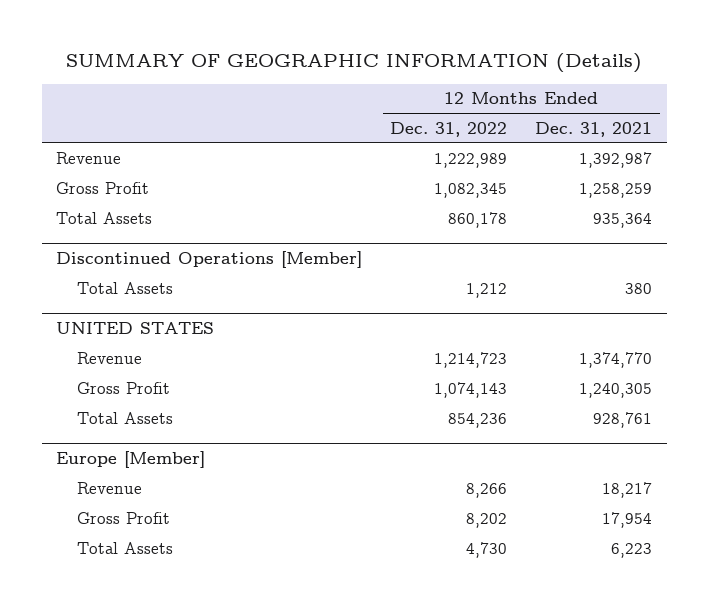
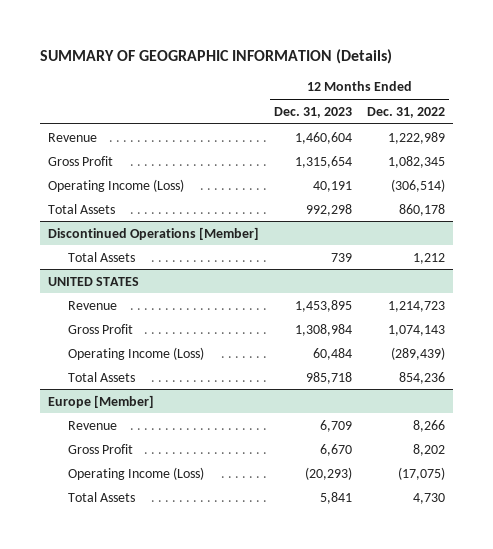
[535,121,653,137] Dec. 31, 2021 -> none
none -> [274,106,353,118] Dec. 31, 2023
none -> [47,178,184,192] Operating Income (Loss)
none -> [67,346,204,360] Operating Income (Loss)
none -> [67,466,204,480] Operating Income (Loss)

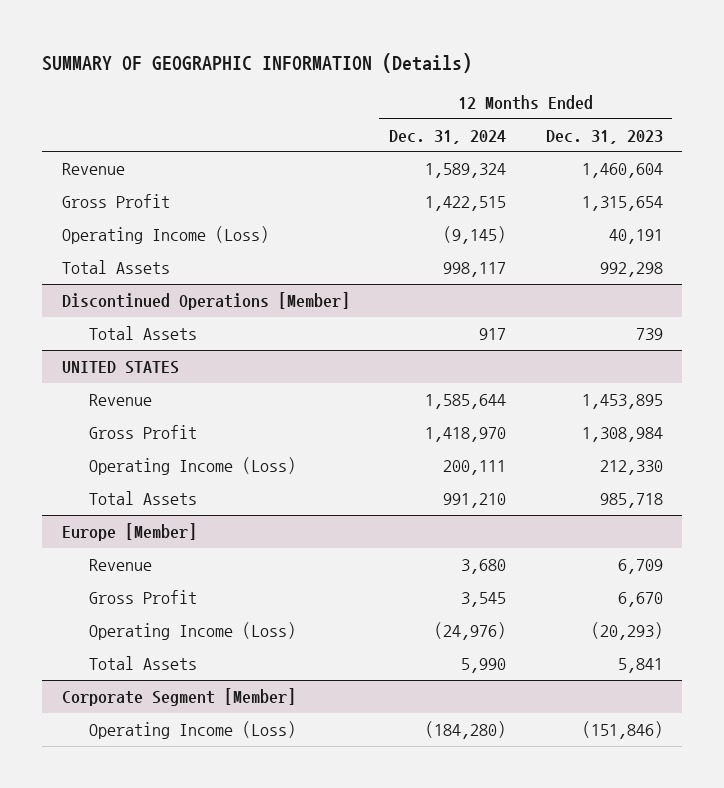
[367,106,446,118] Dec. 31, 2022 -> none
none -> [389,129,507,144] Dec. 31, 2024
[313,347,353,360] 60,484 -> [599,459,663,475] 212,330
none -> [61,687,296,706] Corporate Segment [Member]
none -> [89,720,297,739] Operating Income (Loss)

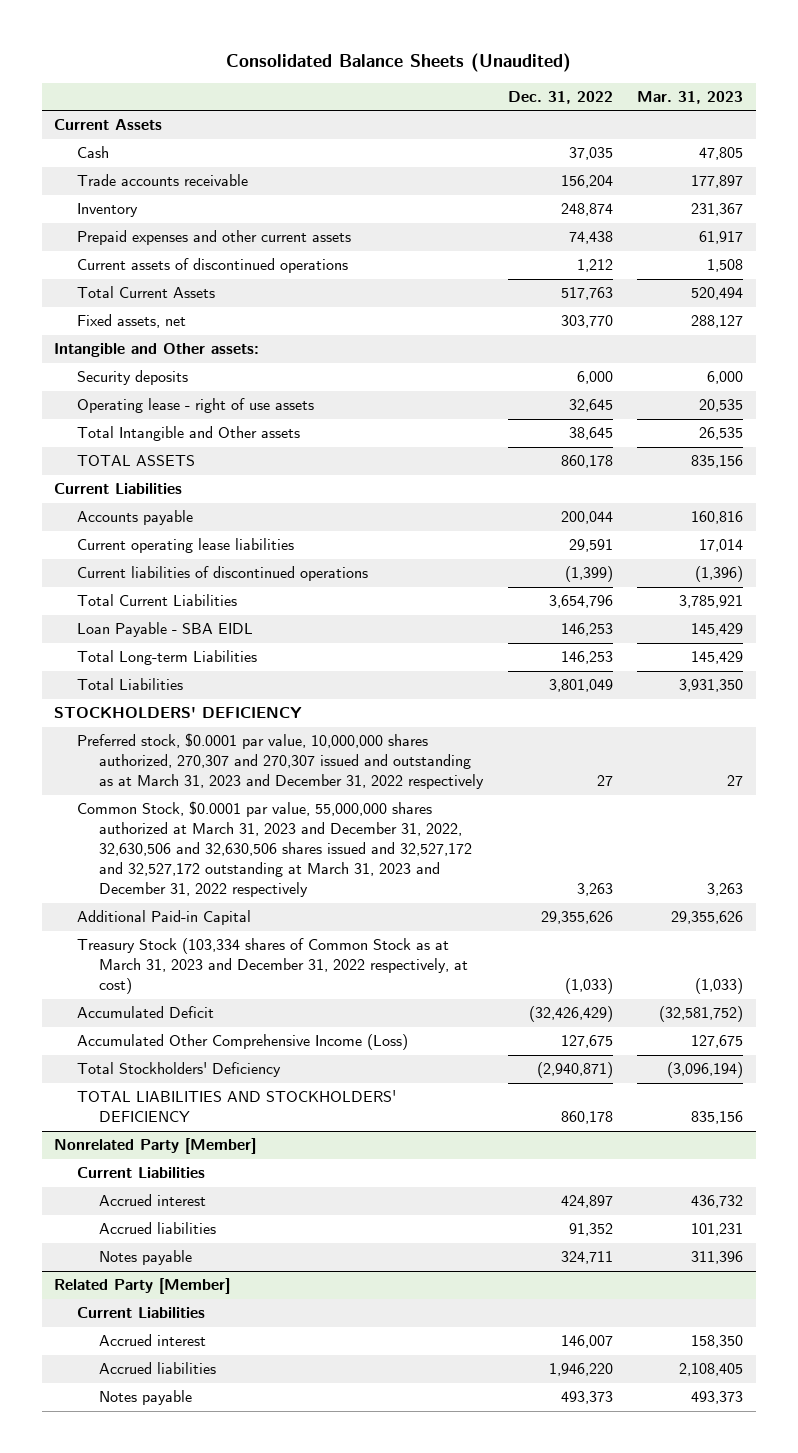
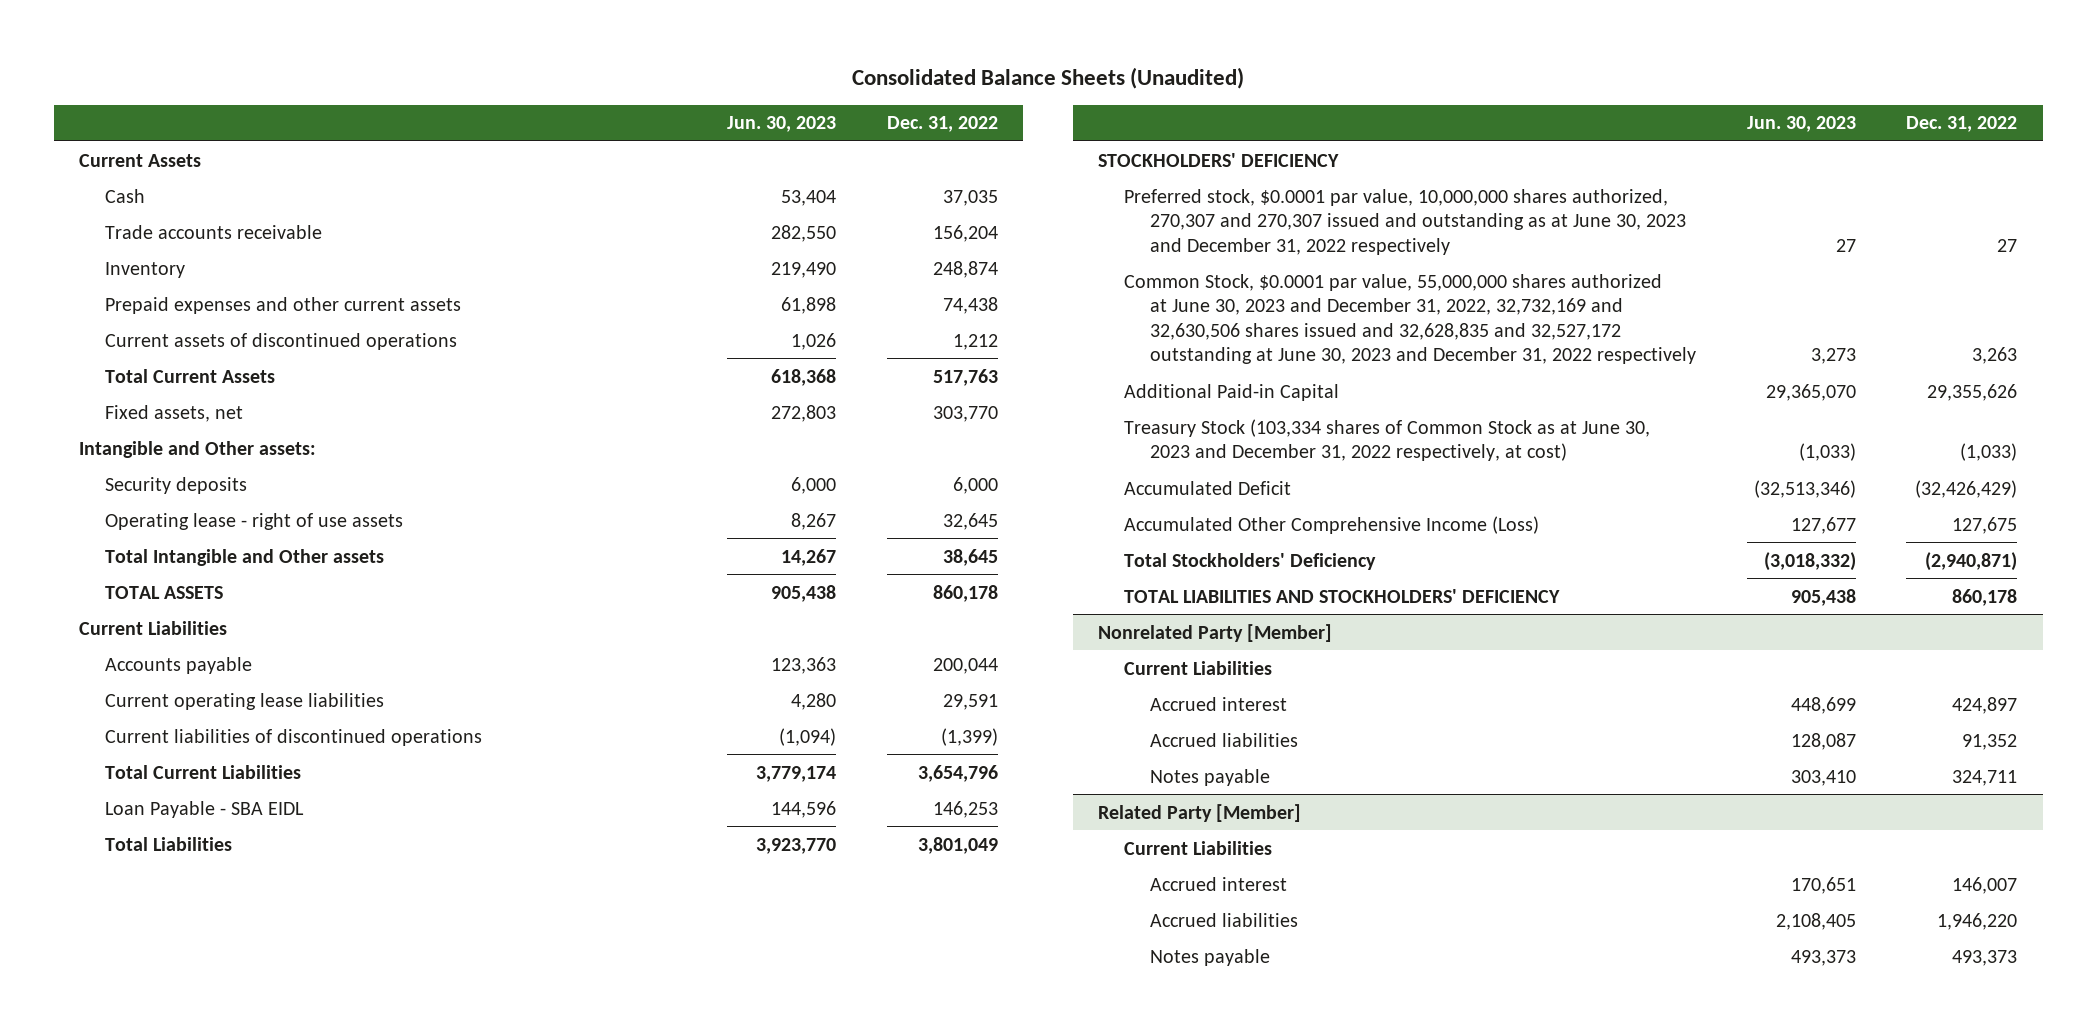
[637,91,744,105] Mar. 31, 2023 -> none
none -> [727,116,837,133] Jun. 30, 2023
[76,650,257,666] Total Long-term Liabilities -> none
[76,733,485,790] Preferred stock, $0.0001 par value, 10,000,000 shares authorized, 270,307 and 270,307 issued and outstanding as at March 31, 2023 and December 31, 2022 respectively -> [1124,188,1686,255] Preferred stock, $0.0001 par value, 10,000,000 shares authorized, 270,307 and 270,307 issued and outstanding as at June 30, 2023 and December 31, 2022 respectively
[76,801,473,898] Common Stock, $0.0001 par value, 55,000,000 shares authorized at March 31, 2023 and December 31, 2022, 32,630,506 and 32,630,506 shares issued and 32,527,172 and 32,527,172 outstanding at March 31, 2023 and December 31, 2022 respectively -> [1124,273,1696,365] Common Stock, $0.0001 par value, 55,000,000 shares authorized at June 30, 2023 and December 31, 2022, 32,732,169 and 32,630,506 shares issued and 32,628,835 and 32,527,172 outstanding at June 30, 2023 and December 31, 2022 respectively
[76,938,469,995] Treasury Stock (103,334 shares of Common Stock as at March 31, 2023 and December 31, 2022 respectively, at cost) -> [1124,418,1651,462] Treasury Stock (103,334 shares of Common Stock as at June 30, 2023 and December 31, 2022 respectively, at cost)

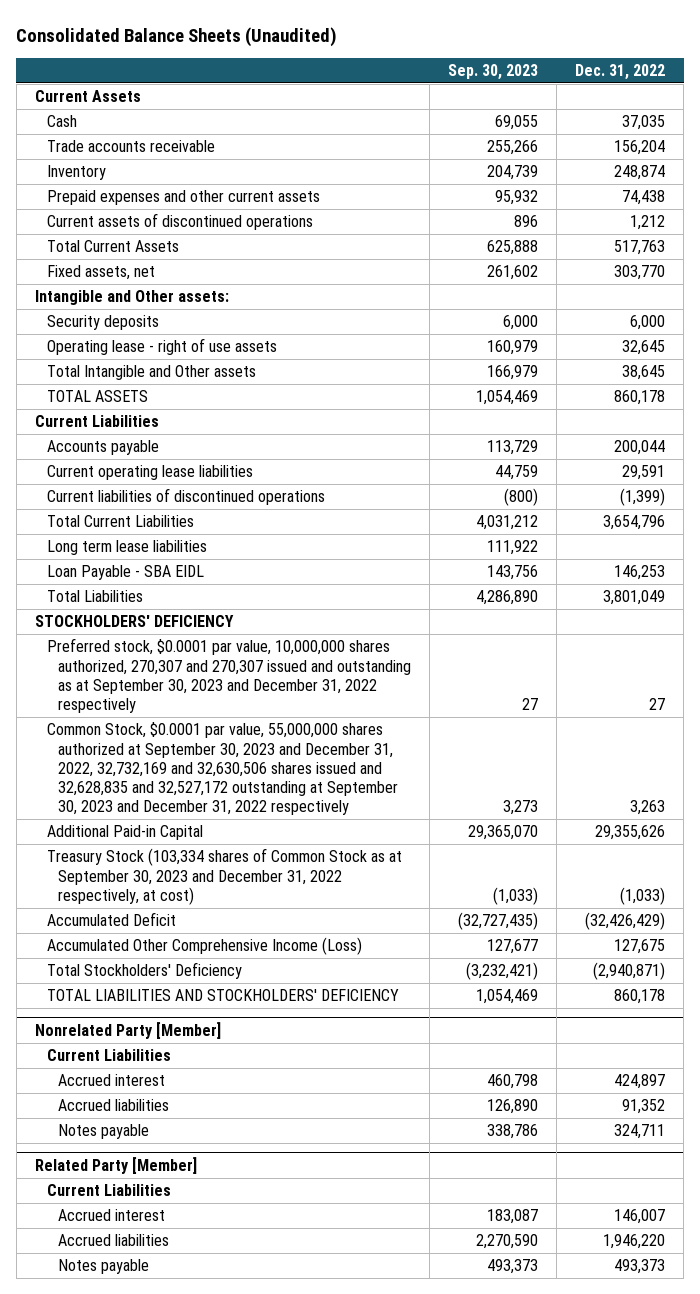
[727,116,837,133] Jun. 30, 2023 -> none
none -> [448,63,539,80] Sep. 30, 2023
none -> [46,540,207,556] Long term lease liabilities
[1124,188,1686,255] Preferred stock, $0.0001 par value, 10,000,000 shares authorized, 270,307 and 270,307 issued and outstanding as at June 30, 2023 and December 31, 2022 respectively -> [46,638,411,714] Preferred stock, $0.0001 par value, 10,000,000 shares authorized, 270,307 and 270,307 issued and outstanding as at September 30, 2023 and December 31, 2022 respectively
[1124,273,1696,365] Common Stock, $0.0001 par value, 55,000,000 shares authorized at June 30, 2023 and December 31, 2022, 32,732,169 and 32,630,506 shares issued and 32,628,835 and 32,527,172 outstanding at June 30, 2023 and December 31, 2022 respectively -> [46,722,398,816] Common Stock, $0.0001 par value, 55,000,000 shares authorized at September 30, 2023 and December 31, 2022, 32,732,169 and 32,630,506 shares issued and 32,628,835 and 32,527,172 outstanding at September 30, 2023 and December 31, 2022 respectively
[1124,418,1651,462] Treasury Stock (103,334 shares of Common Stock as at June 30, 2023 and December 31, 2022 respectively, at cost) -> [46,848,402,905] Treasury Stock (103,334 shares of Common Stock as at September 30, 2023 and December 31, 2022 respectively, at cost)

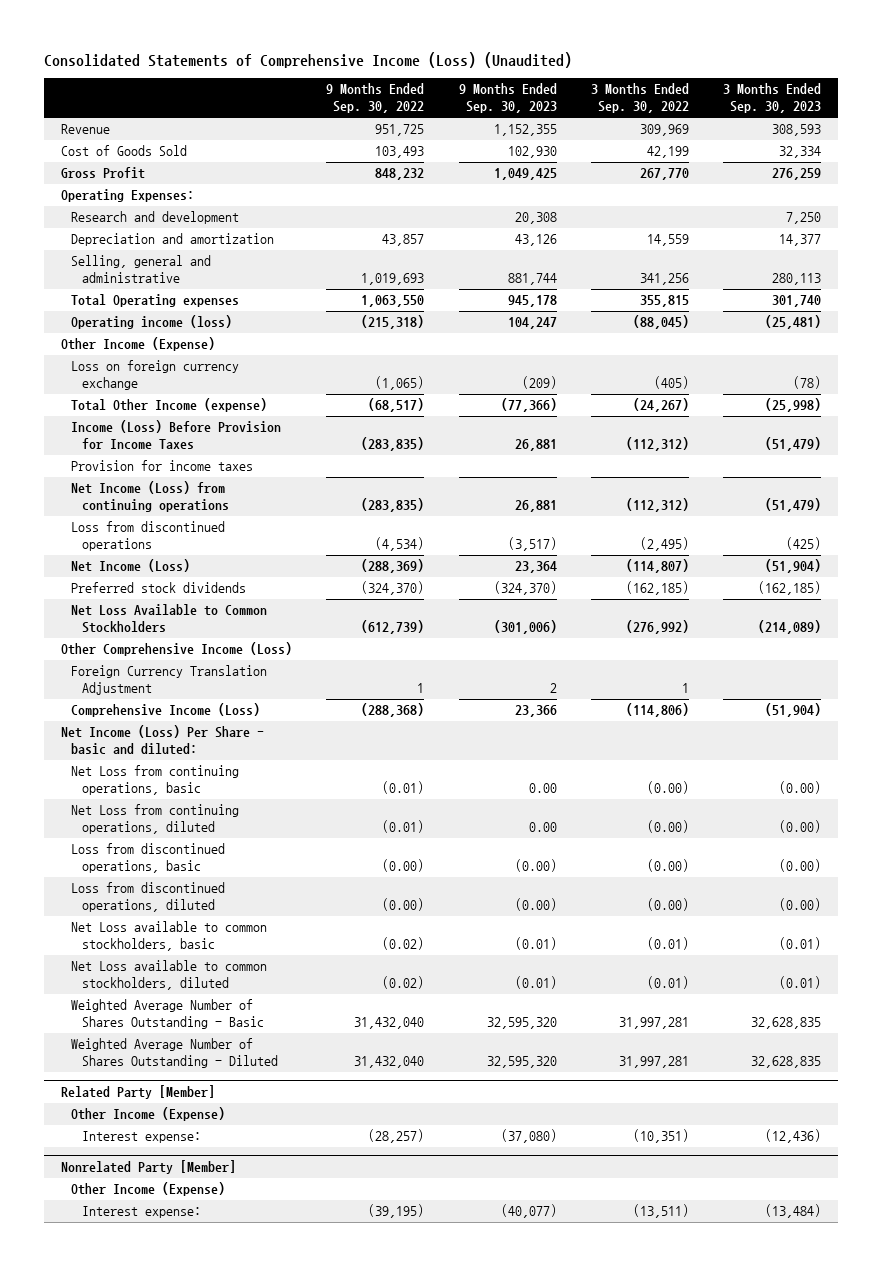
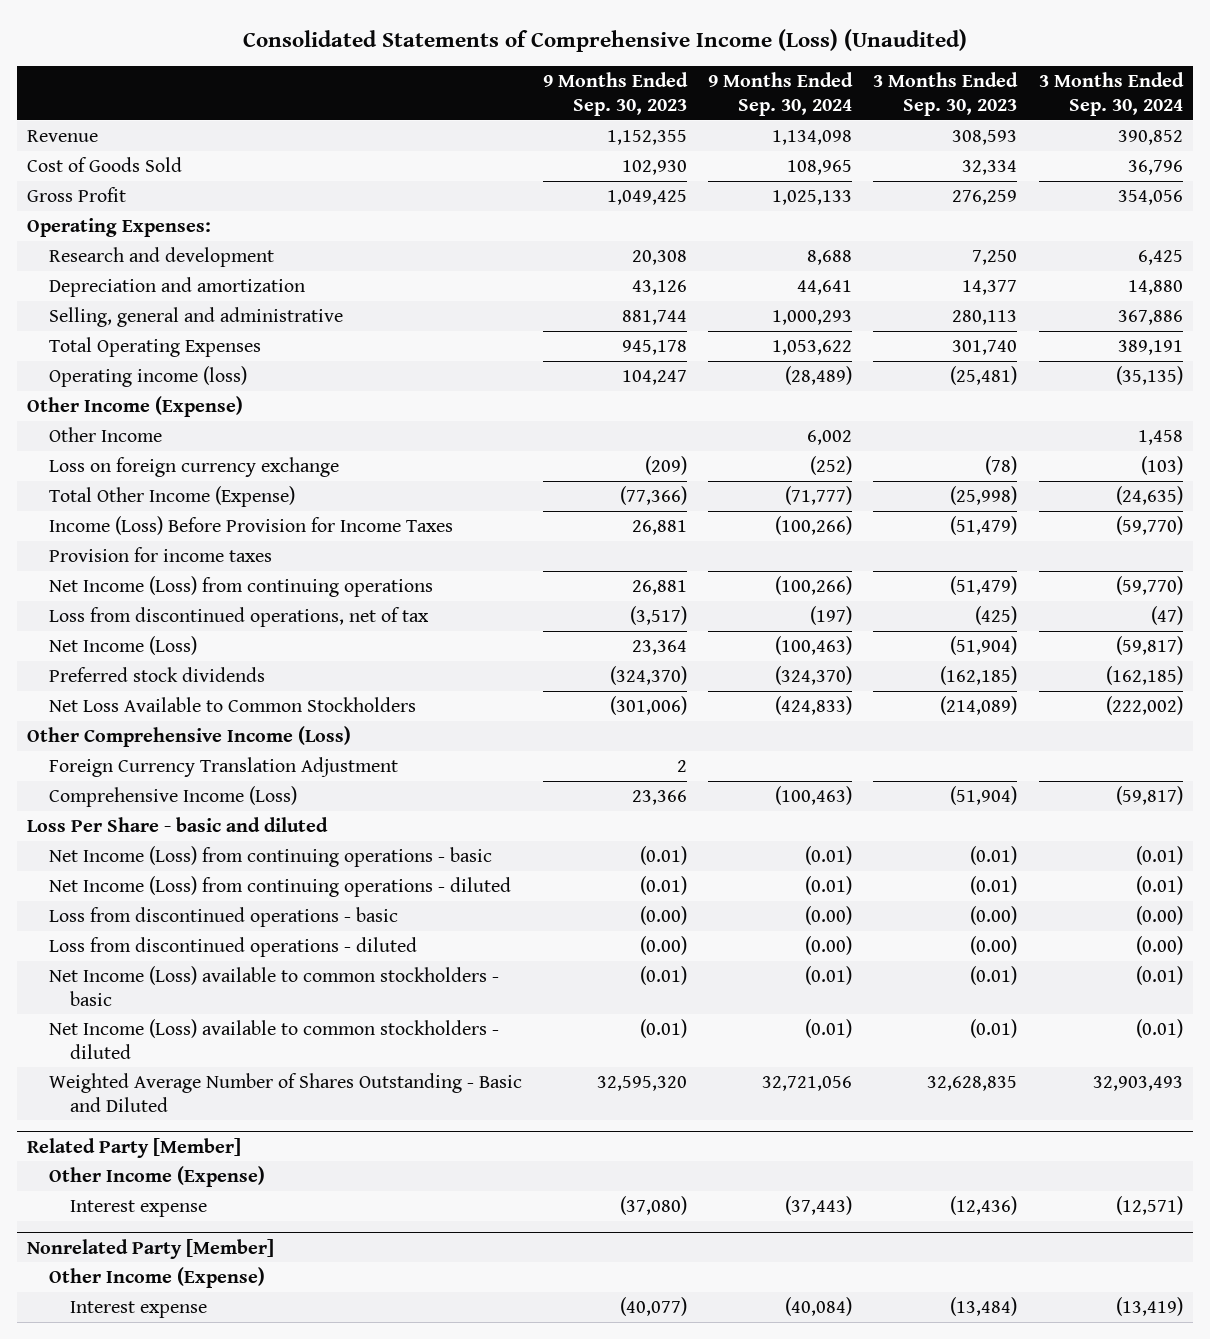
[326,83,425,114] 9 Months Ended Sep. 30, 2022 -> none
[590,83,689,114] 3 Months Ended Sep. 30, 2022 -> none
none -> [708,72,854,116] 9 Months Ended Sep. 30, 2024
none -> [1038,72,1184,116] 3 Months Ended Sep. 30, 2024
[71,294,240,308] Total Operating expenses -> [48,336,261,357] Total Operating Expenses
none -> [48,426,162,442] Other Income
[71,398,268,413] Total Other Income (expense) -> [48,485,295,507] Total Other Income (Expense)
[71,521,226,552] Loss from discontinued operations -> [48,606,429,627] Loss from discontinued operations, net of tax
[71,1038,278,1069] Weighted Average Number of Shares Outstanding - Diluted -> none
[61,725,265,756] Net Income (Loss) Per Share - basic and diluted: -> [27,816,329,832] Loss Per Share - basic and diluted
[71,765,240,796] Net Loss from continuing operations, basic -> [48,845,492,867] Net Income (Loss) from continuing operations - basic
[528,783,557,794] 0.00 -> [639,845,687,865] (0.01)
[779,781,822,795] (0.00) -> [970,845,1018,865] (0.01)
[71,804,240,835] Net Loss from continuing operations, diluted -> [48,875,511,897] Net Income (Loss) from continuing operations - diluted
[528,822,557,833] 0.00 -> [639,875,687,895] (0.01)
[779,820,822,834] (0.00) -> [970,875,1018,895] (0.01)
[71,843,226,874] Loss from discontinued operations, basic -> [48,906,398,927] Loss from discontinued operations - basic
[71,882,226,913] Loss from discontinued operations, diluted -> [48,936,417,957] Loss from discontinued operations - diluted
[71,921,268,952] Net Loss available to common stockholders, basic -> [48,965,499,1006] Net Income (Loss) available to common stockholders - basic
[71,960,268,991] Net Loss available to common stockholders, diluted -> [48,1018,499,1059] Net Income (Loss) available to common stockholders - diluted
[71,999,264,1030] Weighted Average Number of Shares Outstanding - Basic -> [48,1072,522,1112] Weighted Average Number of Shares Outstanding - Basic and Diluted
[81,1131,201,1144] Interest expense: -> [70,1199,208,1217] Interest expense
[81,1206,201,1219] Interest expense: -> [70,1300,208,1318] Interest expense

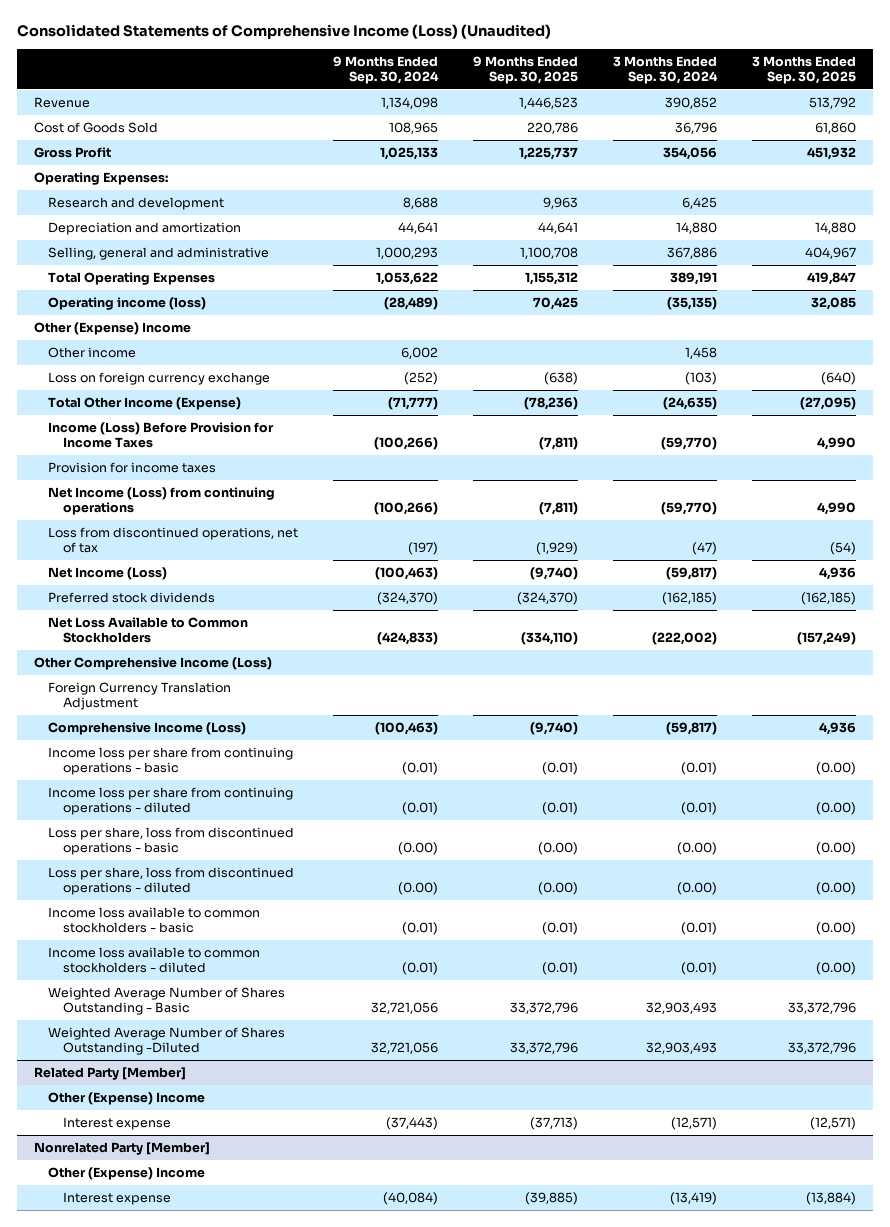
[542,72,688,116] 9 Months Ended Sep. 30, 2023 -> none
[873,72,1019,116] 3 Months Ended Sep. 30, 2023 -> none
none -> [473,55,579,85] 9 Months Ended Sep. 30, 2025
none -> [751,55,856,85] 3 Months Ended Sep. 30, 2025
[27,395,244,417] Other Income (Expense) -> [34,321,192,335] Other (Expense) Income
[48,426,162,442] Other Income -> [48,346,137,358] Other income
[27,816,329,832] Loss Per Share - basic and diluted -> none
[48,845,492,867] Net Income (Loss) from continuing operations - basic -> [48,746,294,776] Income loss per share from continuing operations - basic
[48,875,511,897] Net Income (Loss) from continuing operations - diluted -> [48,786,294,816] Income loss per share from continuing operations - diluted
[48,906,398,927] Loss from discontinued operations - basic -> [48,826,295,856] Loss per share, loss from discontinued operations - basic
[48,936,417,957] Loss from discontinued operations - diluted -> [48,866,295,896] Loss per share, loss from discontinued operations - diluted
[48,965,499,1006] Net Income (Loss) available to common stockholders - basic -> [48,906,261,934] Income loss available to common stockholders - basic
[48,1018,499,1059] Net Income (Loss) available to common stockholders - diluted -> [48,946,261,974] Income loss available to common stockholders - diluted
[48,1072,522,1112] Weighted Average Number of Shares Outstanding - Basic and Diluted -> [48,986,286,1016] Weighted Average Number of Shares Outstanding - Basic
none -> [48,1026,286,1056] Weighted Average Number of Shares Outstanding -Diluted
[48,1165,265,1187] Other Income (Expense) -> [48,1091,206,1105] Other (Expense) Income
[48,1266,265,1288] Other Income (Expense) -> [48,1166,206,1180] Other (Expense) Income

